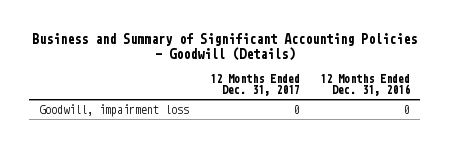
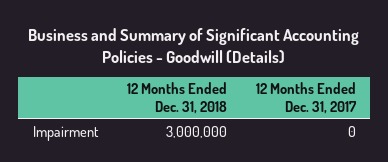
[320,73,411,97] 12 Months Ended Dec. 31, 2016 -> none
none -> [127,82,228,115] 12 Months Ended Dec. 31, 2018
[39,103,190,117] Goodwill, impairment loss -> [32,126,99,142] Impairment

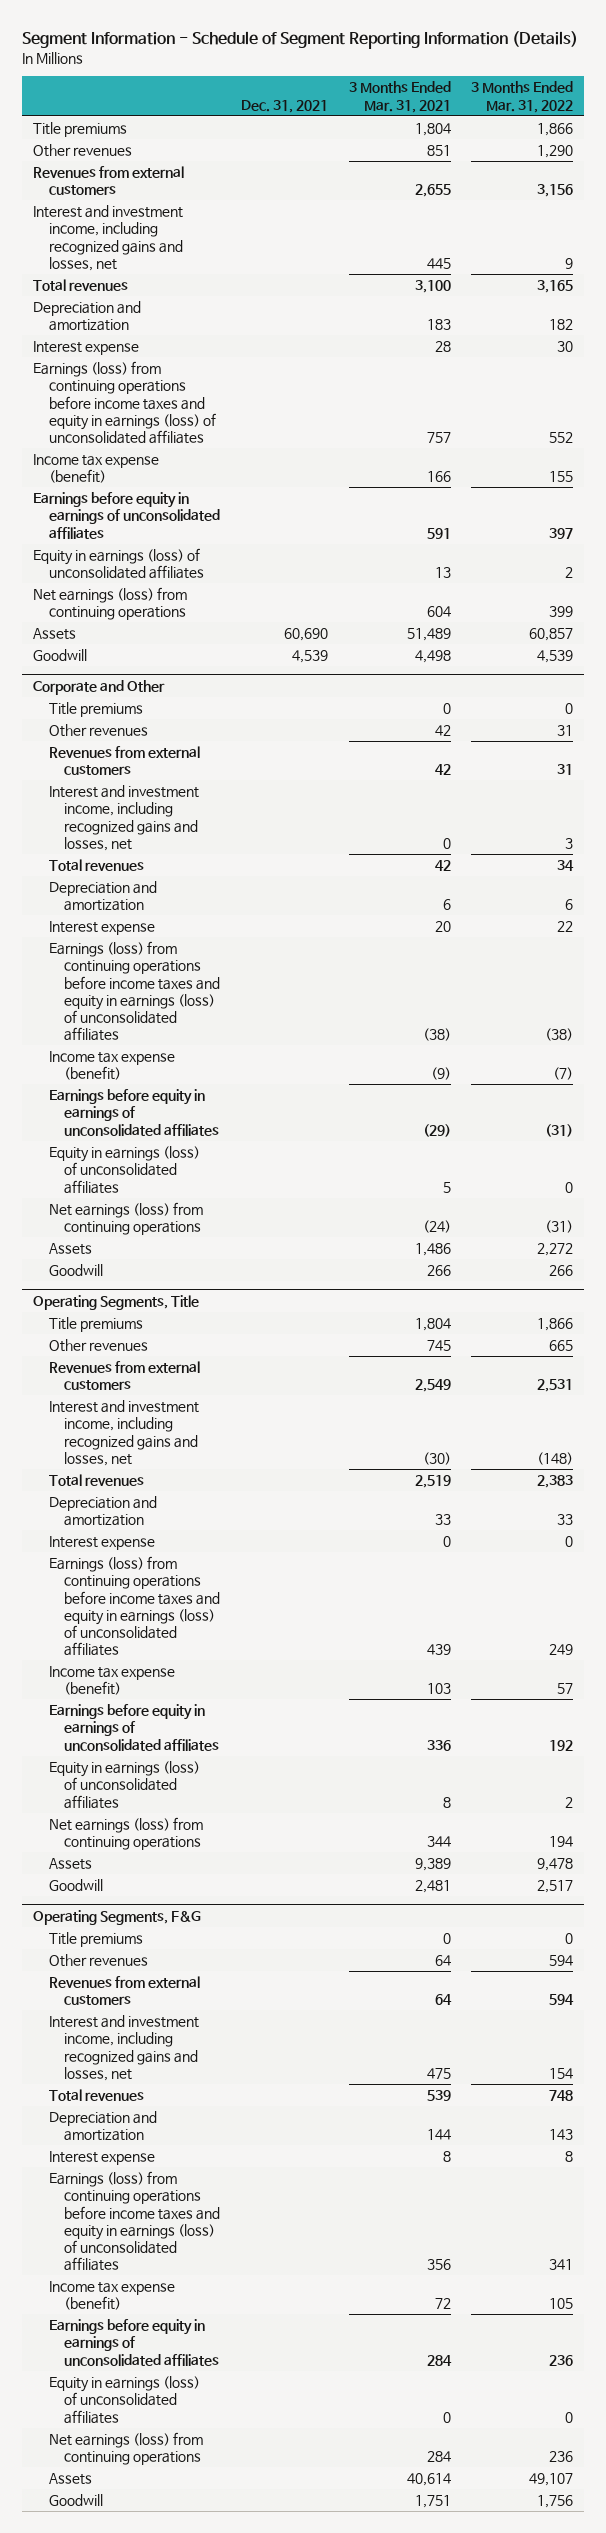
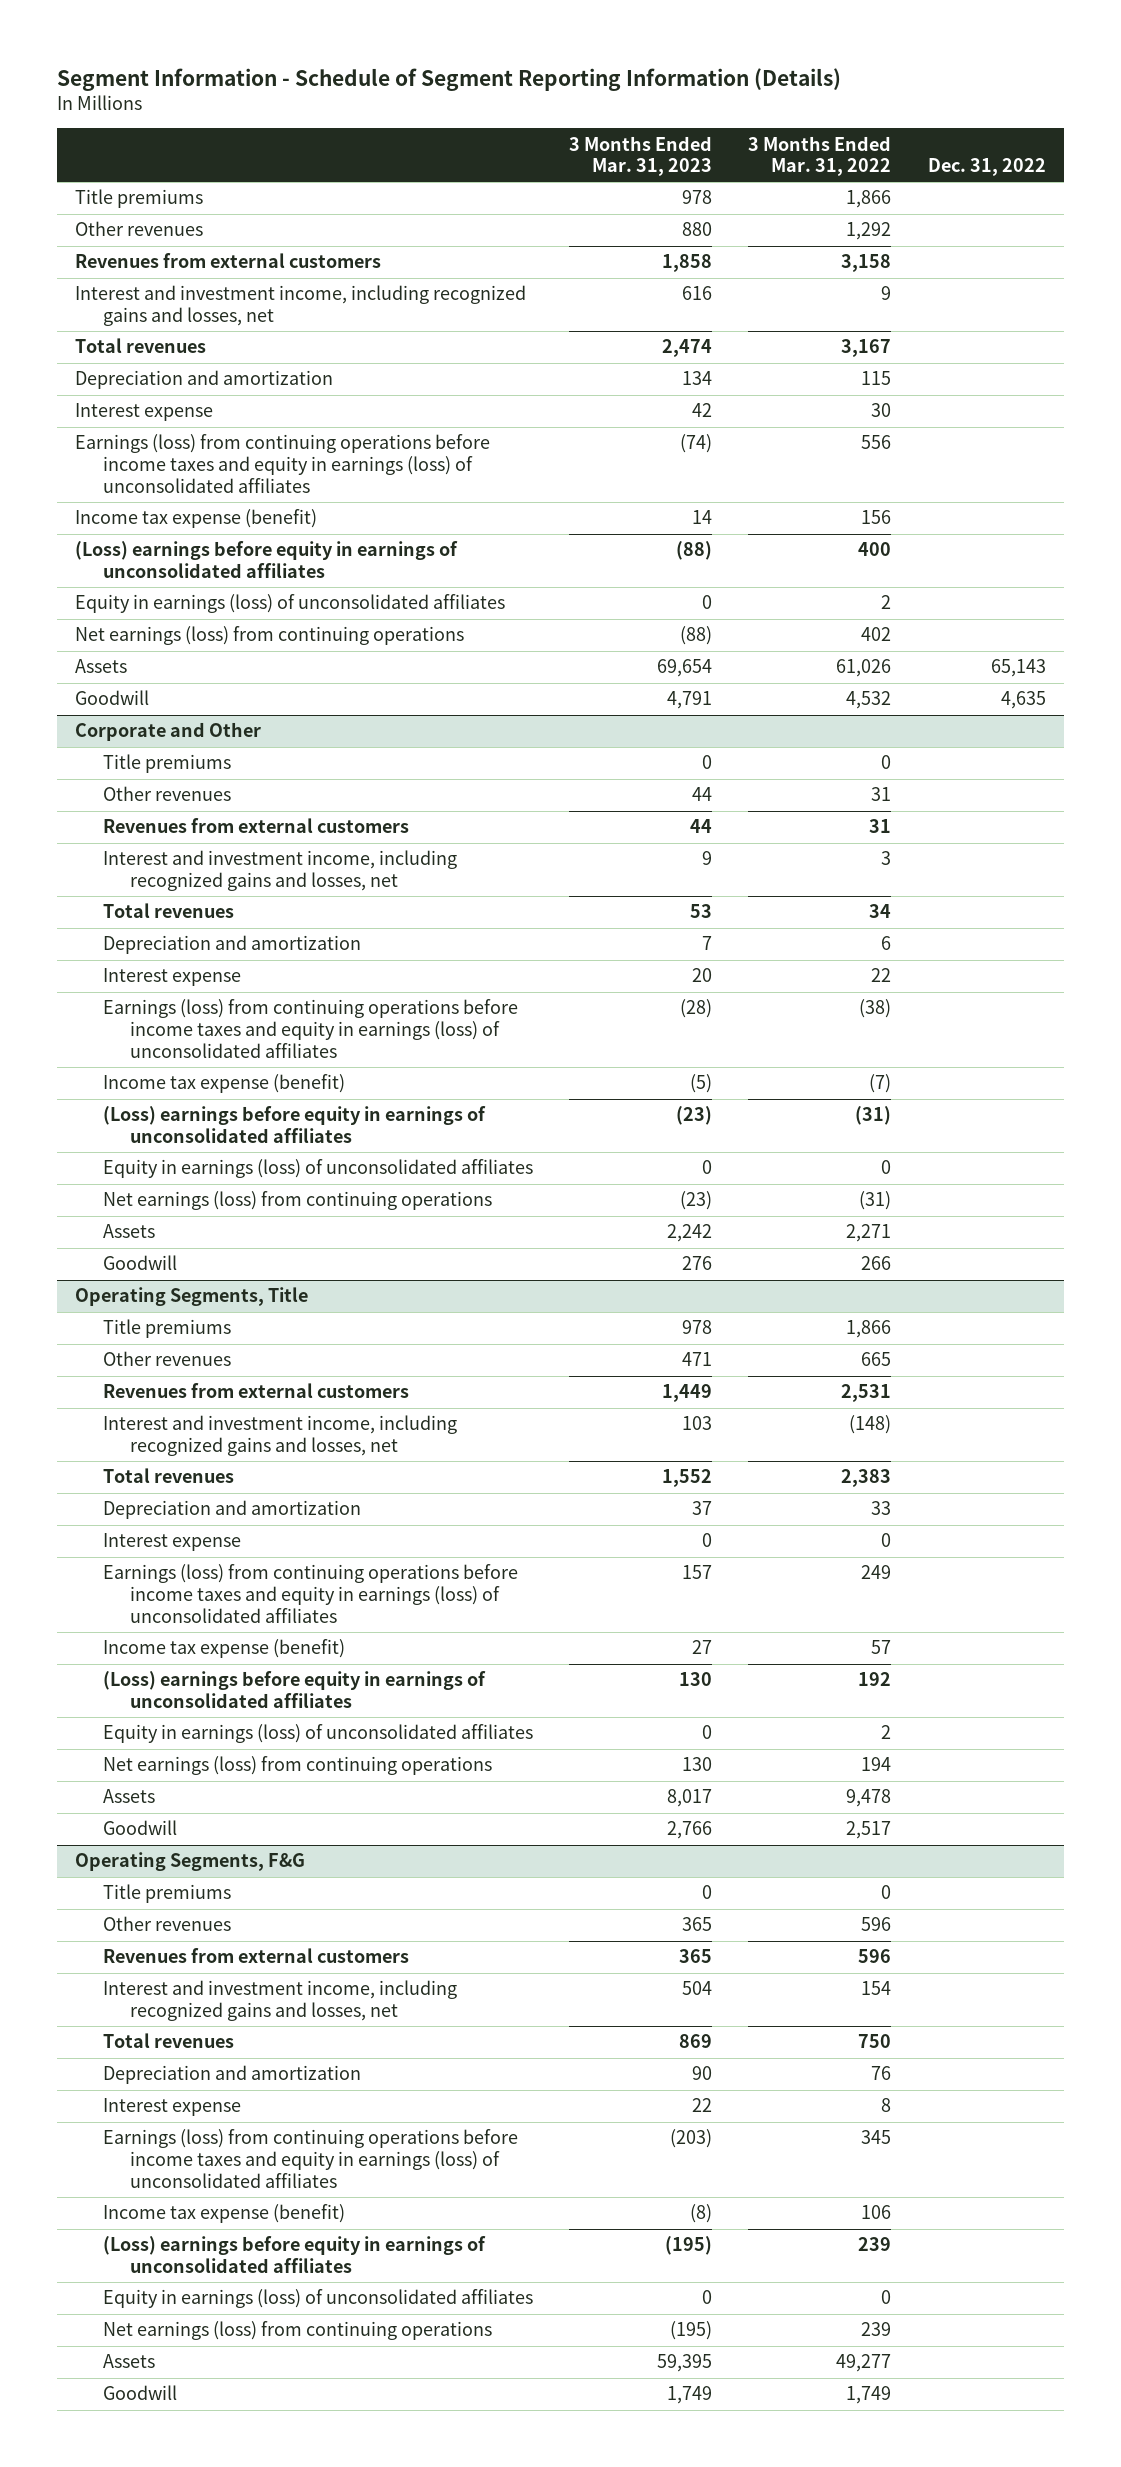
[241,99,329,113] Dec. 31, 2021 -> none
[348,81,451,113] 3 Months Ended Mar. 31, 2021 -> none
none -> [569,135,713,177] 3 Months Ended Mar. 31, 2023
none -> [927,158,1046,177] Dec. 31, 2022
[537,144,574,158] 1,290 -> [846,222,892,241] 1,292
[537,184,574,198] 3,156 -> [841,254,892,273] 3,158
[537,279,574,293] 3,165 -> [841,339,892,358] 3,167
[549,319,574,331] 182 -> [861,371,892,386] 115
[549,432,574,444] 552 -> [861,435,892,450] 556
[549,471,574,483] 155 -> [861,510,892,525] 156
[32,491,220,539] Earnings before equity in earnings of unconsolidated affiliates -> [75,541,459,579] (Loss) earnings before equity in earnings of unconsolidated affiliates
[549,527,574,539] 397 -> [858,542,892,557] 400
[549,606,574,618] 399 -> [861,627,892,642] 402
[529,627,574,641] 60,857 -> [836,659,892,678] 61,026
[537,649,574,663] 4,539 -> [846,691,892,710] 4,532
[48,1088,220,1136] Earnings before equity in earnings of unconsolidated affiliates -> [102,1106,486,1144] (Loss) earnings before equity in earnings of unconsolidated affiliates
[537,1242,574,1256] 2,272 -> [846,1224,892,1243] 2,271
[48,1703,220,1751] Earnings before equity in earnings of unconsolidated affiliates -> [102,1671,486,1709] (Loss) earnings before equity in earnings of unconsolidated affiliates
[549,1954,574,1966] 594 -> [861,1917,892,1932] 596
[549,1994,575,2006] 594 -> [858,1949,892,1964] 596
[549,2089,574,2101] 748 -> [858,2034,892,2049] 750
[549,2129,574,2141] 143 -> [871,2066,892,2081] 76
[549,2259,574,2271] 341 -> [861,2130,892,2145] 345
[549,2298,574,2310] 105 -> [861,2205,892,2220] 106
[48,2318,220,2366] Earnings before equity in earnings of unconsolidated affiliates -> [102,2236,486,2274] (Loss) earnings before equity in earnings of unconsolidated affiliates
[549,2354,574,2366] 236 -> [858,2237,892,2252] 239
[549,2451,574,2463] 236 -> [861,2322,892,2337] 239
[529,2472,574,2486] 49,107 -> [836,2354,892,2373] 49,277
[537,2494,574,2508] 1,756 -> [846,2386,892,2405] 1,749

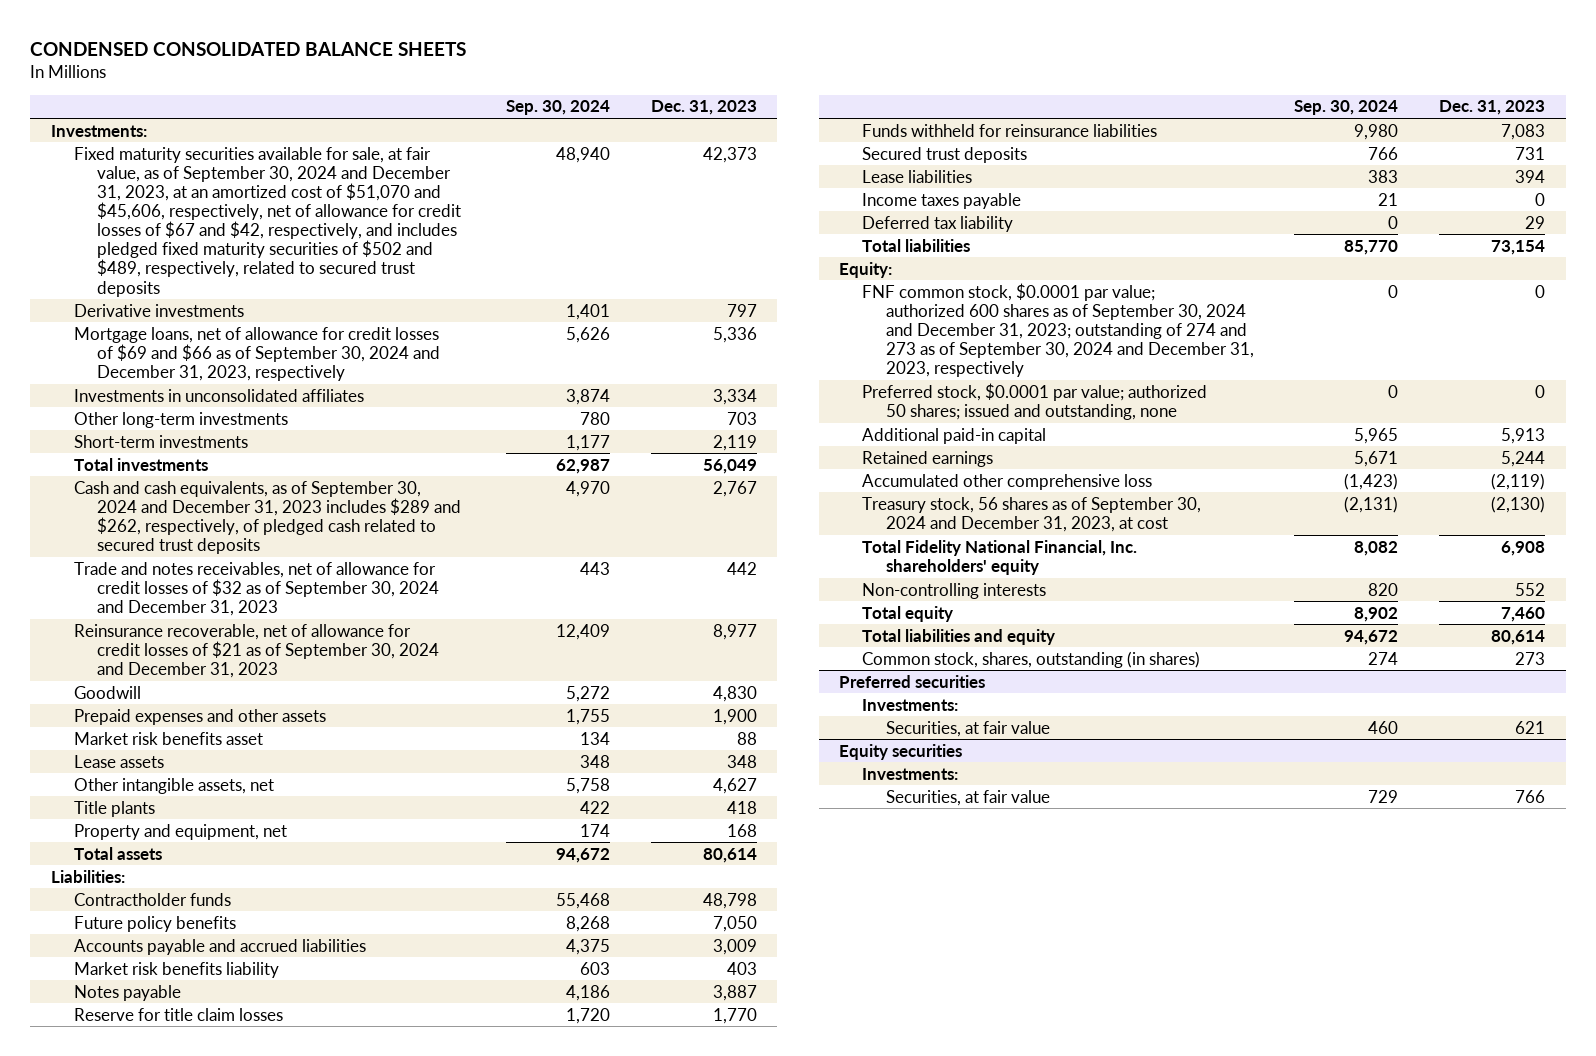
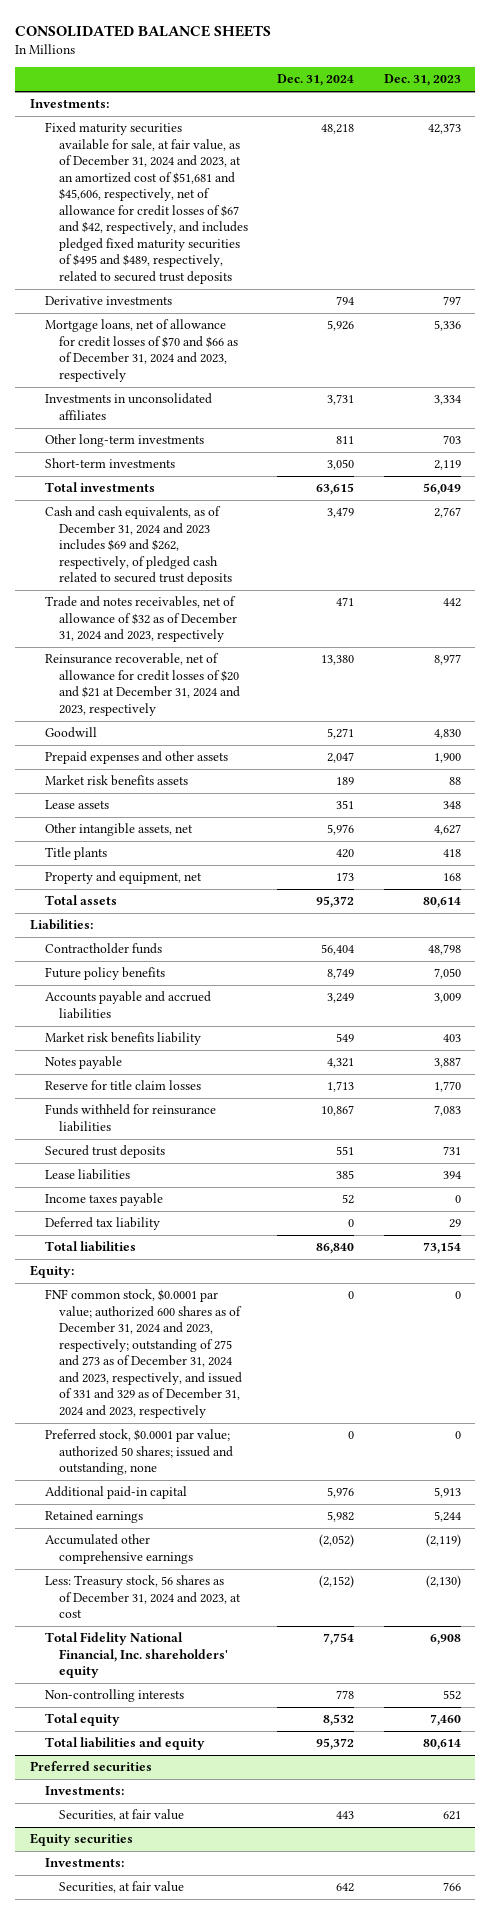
[30,41,467,56] CONDENSED CONSOLIDATED BALANCE SHEETS -> [15,24,272,37] CONSOLIDATED BALANCE SHEETS
[506,100,611,116] Sep. 30, 2024 -> none
none -> [277,74,355,87] Dec. 31, 2024
[74,146,462,297] Fixed maturity securities available for sale, at fair value, as of September 30, 2024 and December 31, 2023, at an amortized cost of $51,070 and $45,606, respectively, net of allowance for credit losses of $67 and $42, respectively, and includes pledged fixed maturity securities of $502 and $489, respectively, related to secured trust deposits -> [44,122,249,284] Fixed maturity securities available for sale, at fair value, as of December 31, 2024 and 2023, at an amortized cost of $51,681 and $45,606, respectively, net of allowance for credit losses of $67 and $42, respectively, and includes pledged fixed maturity securities of $495 and $489, respectively, related to secured trust deposits
[74,326,441,381] Mortgage loans, net of allowance for credit losses of $69 and $66 as of September 30, 2024 and December 31, 2023, respectively -> [44,319,239,382] Mortgage loans, net of allowance for credit losses of $70 and $66 as of December 31, 2024 and 2023, respectively
[74,480,462,555] Cash and cash equivalents, as of September 30, 2024 and December 31, 2023 includes $289 and $262, respectively, of pledged cash related to secured trust deposits -> [44,506,233,586] Cash and cash equivalents, as of December 31, 2024 and 2023 includes $69 and $262, respectively, of pledged cash related to secured trust deposits
[74,561,440,616] Trade and notes receivables, net of allowance for credit losses of $32 as of September 30, 2024 and December 31, 2023 -> [44,596,238,643] Trade and notes receivables, net of allowance of $32 as of December 31, 2024 and 2023, respectively
[74,623,440,678] Reinsurance recoverable, net of allowance for credit losses of $21 as of September 30, 2024 and December 31, 2023 -> [44,653,241,716] Reinsurance recoverable, net of allowance for credit losses of $20 and $21 at December 31, 2024 and 2023, respectively
[74,731,264,745] Market risk benefits asset -> [44,775,188,787] Market risk benefits assets
[862,282,1254,378] FNF common stock, $0.0001 par value; authorized 600 shares as of September 30, 2024 and December 31, 2023; outstanding of 274 and 273 as of September 30, 2024 and December 31, 2023, respectively -> [44,1289,243,1418] FNF common stock, $0.0001 par value; authorized 600 shares as of December 31, 2024 and 2023, respectively; outstanding of 275 and 273 as of December 31, 2024 and 2023, respectively, and issued of 331 and 329 as of December 31, 2024 and 2023, respectively
[862,473,1153,490] Accumulated other comprehensive loss -> [44,1534,194,1564] Accumulated other comprehensive earnings
[862,496,1202,532] Treasury stock, 56 shares as of September 30, 2024 and December 31, 2023, at cost -> [44,1575,242,1619] Less: Treasury stock, 56 shares as of December 31, 2024 and 2023, at cost
[862,650,1201,668] Common stock, shares, outstanding (in shares) -> none

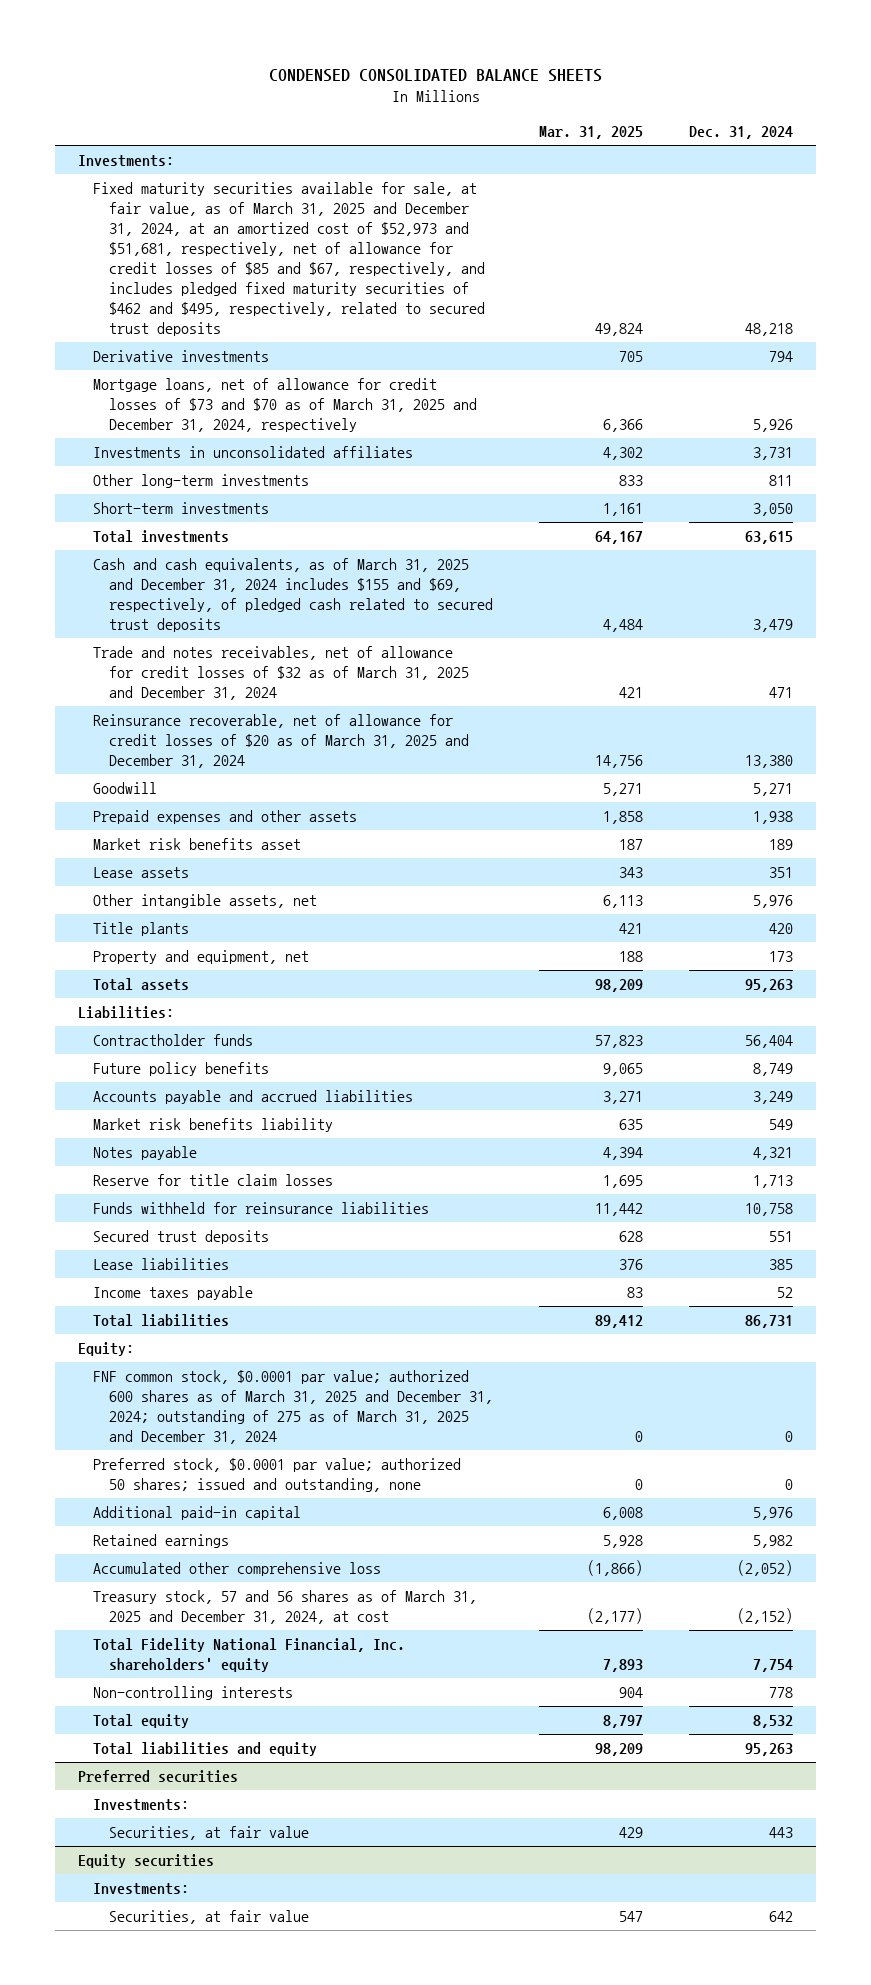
[15,24,272,37] CONSOLIDATED BALANCE SHEETS -> [268,68,602,82] CONDENSED CONSOLIDATED BALANCE SHEETS
[383,74,461,87] Dec. 31, 2023 -> none
none -> [538,126,643,140] Mar. 31, 2025
[44,122,249,284] Fixed maturity securities available for sale, at fair value, as of December 31, 2024 and 2023, at an amortized cost of $51,681 and $45,606, respectively, net of allowance for credit losses of $67 and $42, respectively, and includes pledged fixed maturity securities of $495 and $489, respectively, related to secured trust deposits -> [93,182,485,336] Fixed maturity securities available for sale, at fair value, as of March 31, 2025 and December 31, 2024, at an amortized cost of $52,973 and $51,681, respectively, net of allowance for credit losses of $85 and $67, respectively, and includes pledged fixed maturity securities of $462 and $495, respectively, related to secured trust deposits
[44,319,239,382] Mortgage loans, net of allowance for credit losses of $70 and $66 as of December 31, 2024 and 2023, respectively -> [93,378,477,433] Mortgage loans, net of allowance for credit losses of $73 and $70 as of March 31, 2025 and December 31, 2024, respectively
[44,506,233,586] Cash and cash equivalents, as of December 31, 2024 and 2023 includes $69 and $262, respectively, of pledged cash related to secured trust deposits -> [93,558,493,632] Cash and cash equivalents, as of March 31, 2025 and December 31, 2024 includes $155 and $69, respectively, of pledged cash related to secured trust deposits
[44,596,238,643] Trade and notes receivables, net of allowance of $32 as of December 31, 2024 and 2023, respectively -> [93,646,469,701] Trade and notes receivables, net of allowance for credit losses of $32 as of March 31, 2025 and December 31, 2024
[44,653,241,716] Reinsurance recoverable, net of allowance for credit losses of $20 and $21 at December 31, 2024 and 2023, respectively -> [93,714,469,769] Reinsurance recoverable, net of allowance for credit losses of $20 as of March 31, 2025 and December 31, 2024
[327,752,355,764] 2,047 -> [753,811,794,825] 1,938
[44,775,188,787] Market risk benefits assets -> [93,838,302,851] Market risk benefits asset
[316,896,355,909] 95,372 -> [745,979,794,993] 95,263
[321,1105,355,1117] 10,867 -> [745,1203,794,1217] 10,758
[44,1217,160,1231] Deferred tax liability -> none
[316,1243,355,1255] 86,840 -> [745,1315,794,1329] 86,731
[44,1289,243,1418] FNF common stock, $0.0001 par value; authorized 600 shares as of December 31, 2024 and 2023, respectively; outstanding of 275 and 273 as of December 31, 2024 and 2023, respectively, and issued of 331 and 329 as of December 31, 2024 and 2023, respectively -> [93,1370,493,1444] FNF common stock, $0.0001 par value; authorized 600 shares as of March 31, 2025 and December 31, 2024; outstanding of 275 as of March 31, 2025 and December 31, 2024
[44,1534,194,1564] Accumulated other comprehensive earnings -> [93,1562,382,1577] Accumulated other comprehensive loss
[44,1575,242,1619] Less: Treasury stock, 56 shares as of December 31, 2024 and 2023, at cost -> [93,1590,478,1625] Treasury stock, 57 and 56 shares as of March 31, 2025 and December 31, 2024, at cost
[316,1738,355,1751] 95,372 -> [745,1743,794,1757] 95,263

